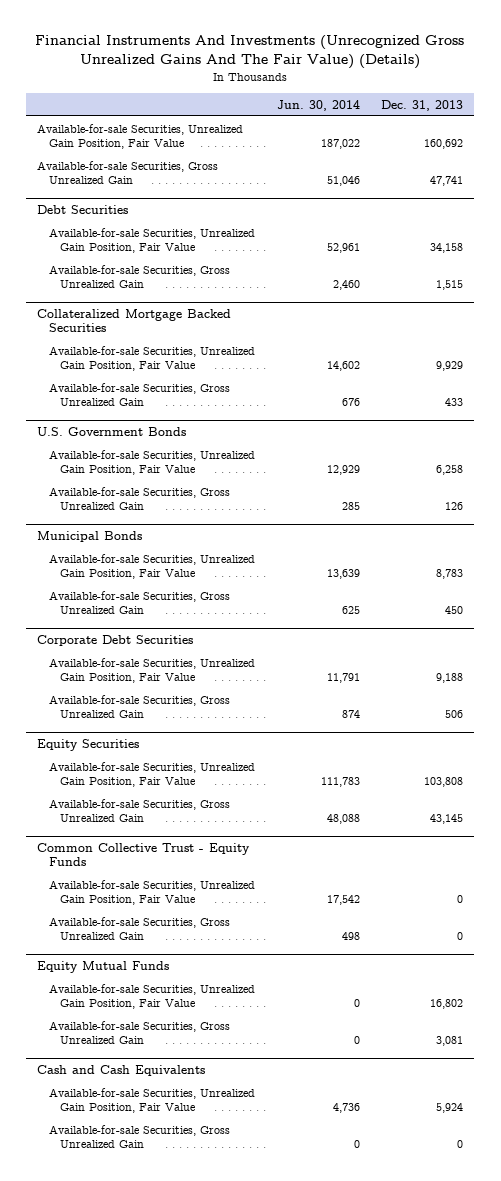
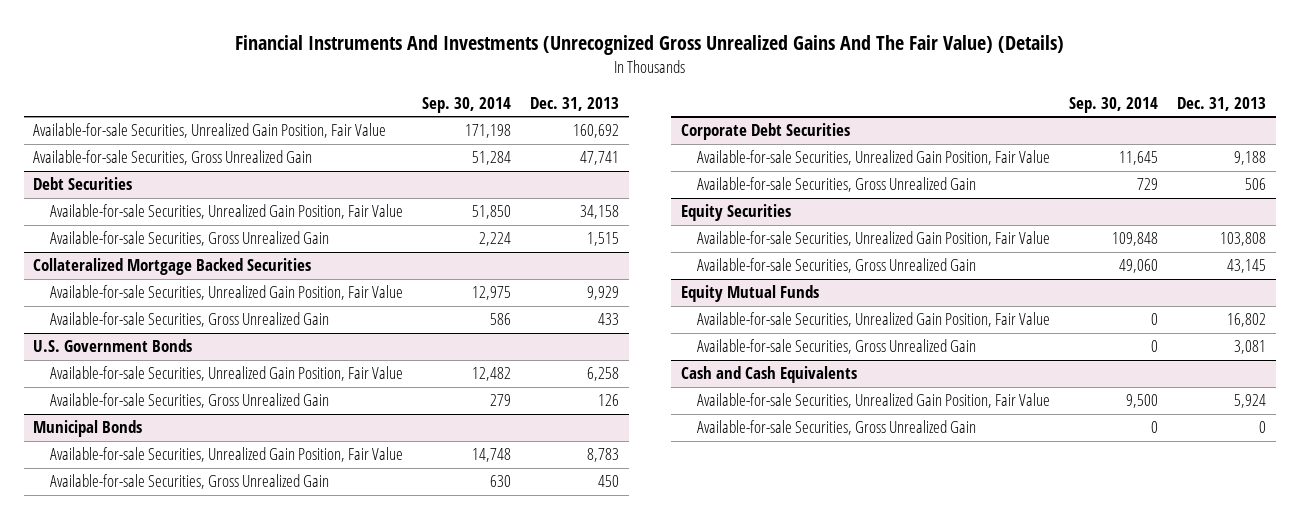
[276,99,360,111] Jun. 30, 2014 -> none
none -> [422,96,512,113] Sep. 30, 2014
[37,842,251,867] Common Collective Trust - Equity Funds -> none
[48,879,255,905] Available-for-sale Securities, Unrealized Gain Position, Fair Value -> none
[48,916,230,940] Available-for-sale Securities, Gross Unrealized Gain -> none

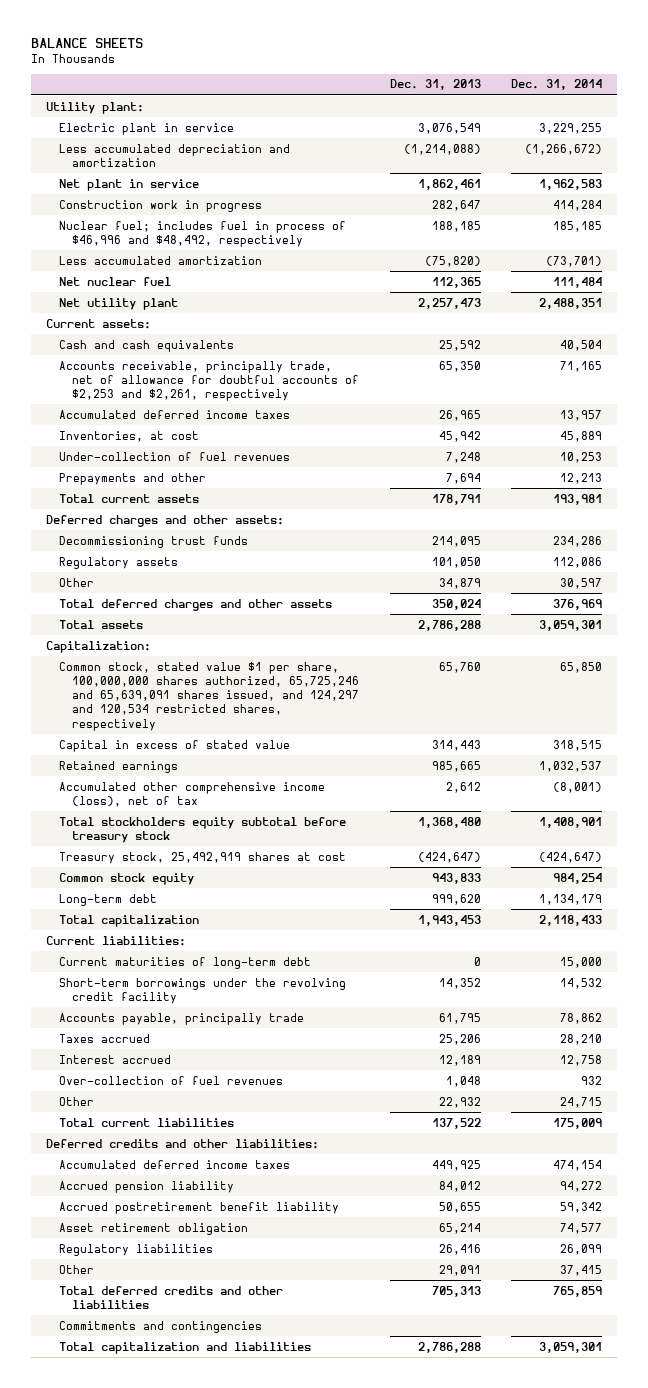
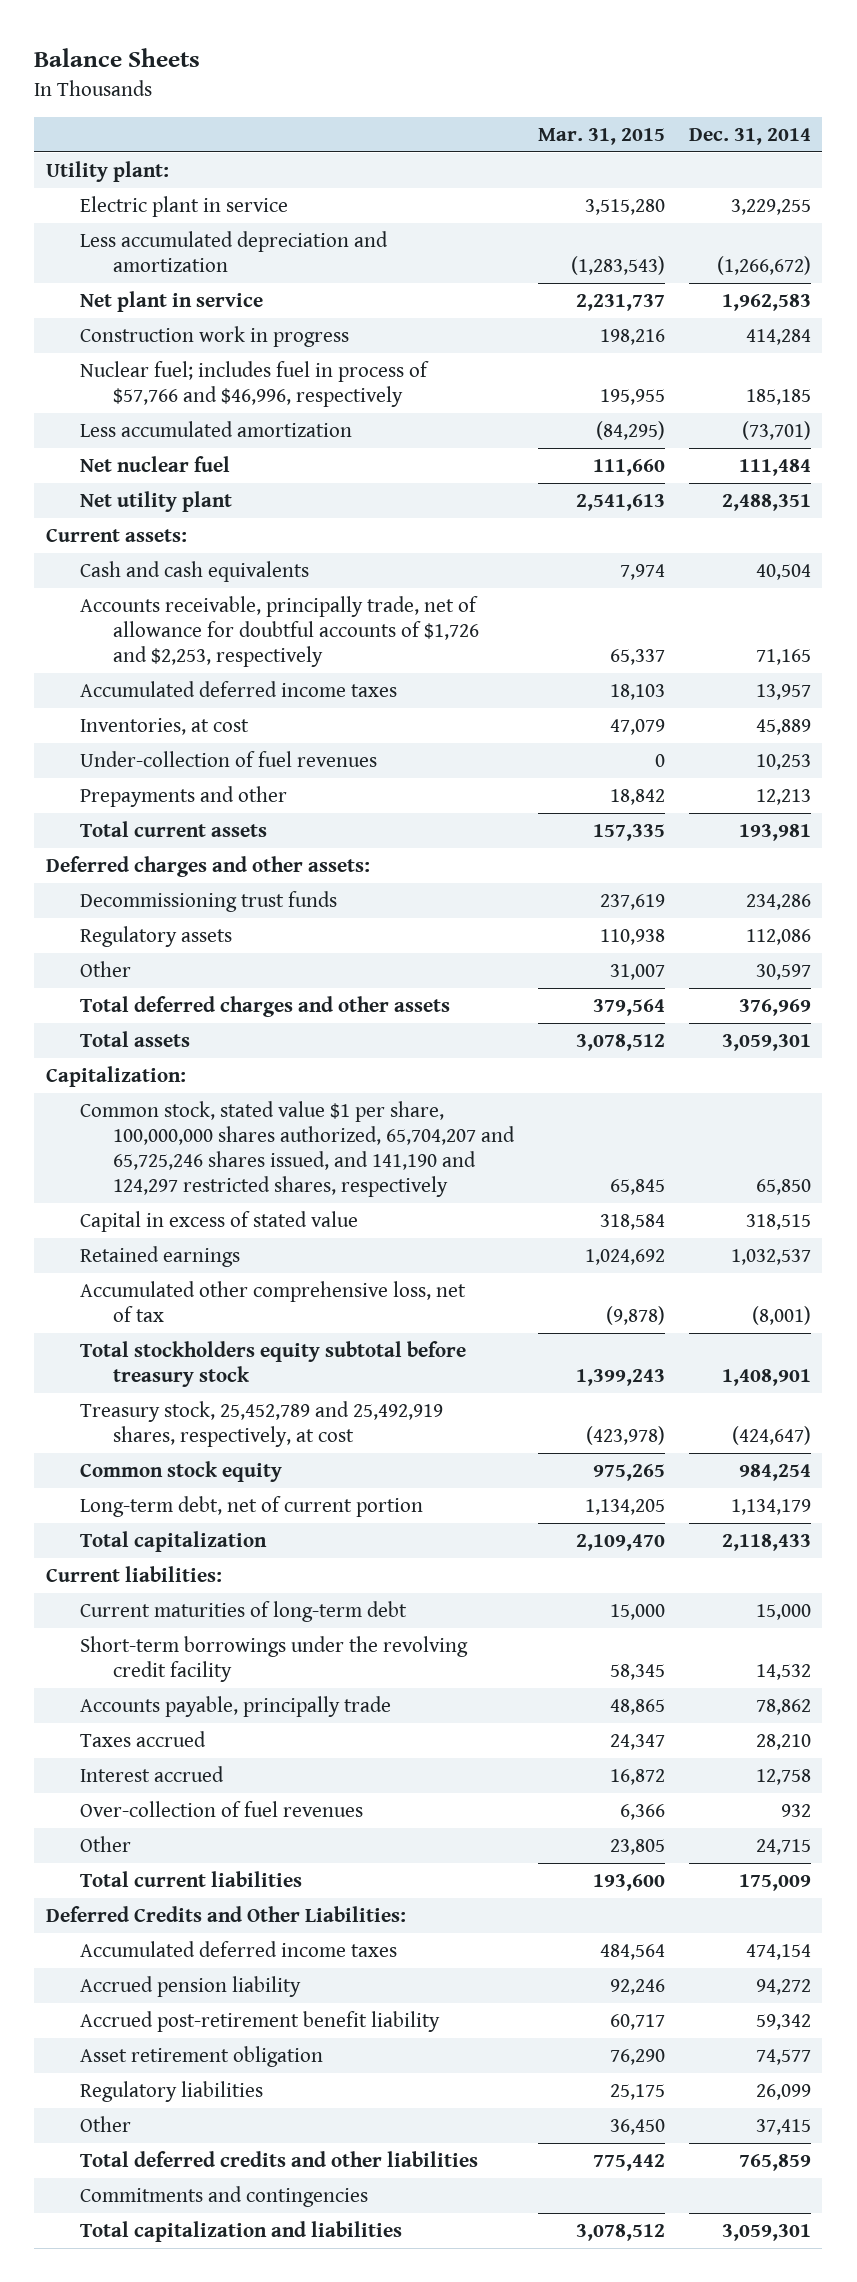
[30,37,143,48] BALANCE SHEETS -> [34,48,201,68] Balance Sheets
[389,79,481,91] Dec. 31, 2013 -> none
none -> [538,127,666,145] Mar. 31, 2015
[59,220,347,247] Nuclear fuel; includes fuel in process of $46,996 and $48,492, respectively -> [79,361,429,408] Nuclear fuel; includes fuel in process of $57,766 and $46,996, respectively
[59,360,360,402] Accounts receivable, principally trade, net of allowance for doubtful accounts of $2,253 and $2,261, respectively -> [79,596,480,668] Accounts receivable, principally trade, net of allowance for doubtful accounts of $1,726 and $2,253, respectively
[59,661,360,731] Common stock, stated value $1 per share, 100,000,000 shares authorized, 65,725,246 and 65,639,091 shares issued, and 124,297 and 120,534 restricted shares, respectively -> [79,1101,516,1198] Common stock, stated value $1 per share, 100,000,000 shares authorized, 65,704,207 and 65,725,246 shares issued, and 141,190 and 124,297 restricted shares, respectively
[59,781,326,807] Accumulated other comprehensive income (loss), net of tax -> [79,1281,466,1323] Accumulated other comprehensive loss, net of tax
[59,851,347,864] Treasury stock, 25,492,919 shares at cost -> [79,1401,443,1448] Treasury stock, 25,452,789 and 25,492,919 shares, respectively, at cost
[59,893,158,906] Long-term debt -> [79,1496,423,1518] Long-term debt, net of current portion
[45,1138,319,1149] Deferred credits and other liabilities: -> [46,1906,407,1923] Deferred Credits and Other Liabilities:
[59,1201,340,1214] Accrued postretirement benefit liability -> [79,2011,440,2033] Accrued post-retirement benefit liability

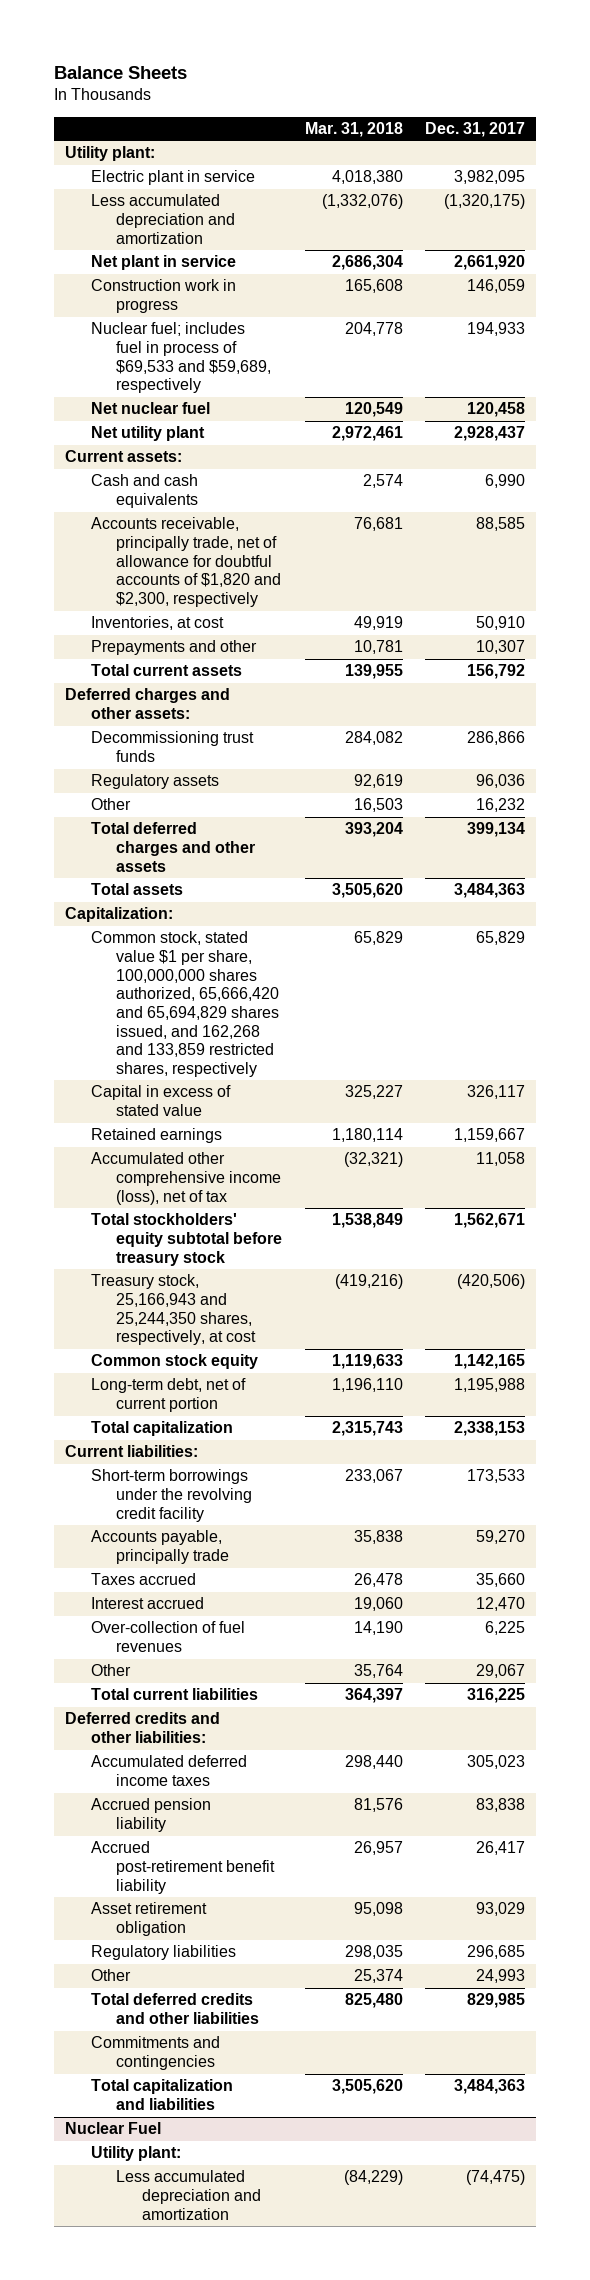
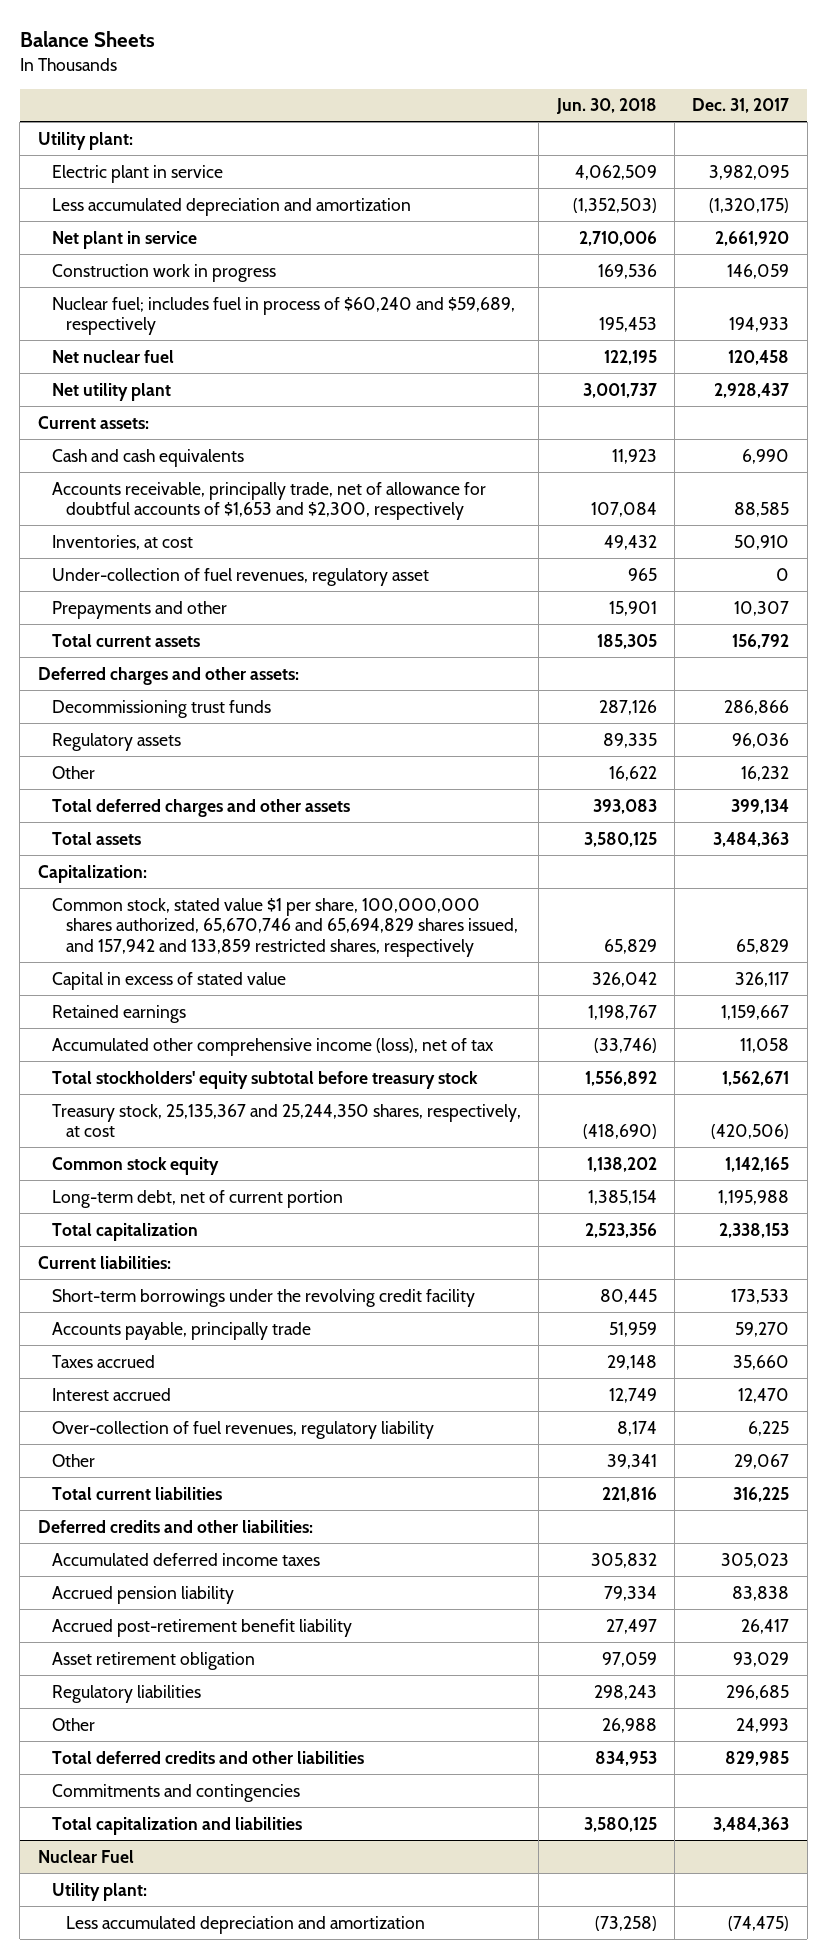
[304,121,403,137] Mar. 31, 2018 -> none
none -> [555,98,657,115] Jun. 30, 2018
[90,322,272,394] Nuclear fuel; includes fuel in process of $69,533 and $59,689, respectively -> [51,296,515,336] Nuclear fuel; includes fuel in process of $60,240 and $59,689, respectively
[90,517,282,608] Accounts receivable, principally trade, net of allowance for doubtful accounts of $1,820 and $2,300, respectively -> [51,481,486,521] Accounts receivable, principally trade, net of allowance for doubtful accounts of $1,653 and $2,300, respectively
none -> [51,567,429,586] Under-collection of fuel revenues, regulatory asset
[90,931,280,1078] Common stock, stated value $1 per share, 100,000,000 shares authorized, 65,666,420 and 65,694,829 shares issued, and 162,268 and 133,859 restricted shares, respectively -> [51,897,518,957] Common stock, stated value $1 per share, 100,000,000 shares authorized, 65,670,746 and 65,694,829 shares issued, and 157,942 and 133,859 restricted shares, respectively
[90,1274,257,1346] Treasury stock, 25,166,943 and 25,244,350 shares, respectively, at cost -> [51,1103,521,1138] Treasury stock, 25,135,367 and 25,244,350 shares, respectively, at cost
[90,1621,245,1653] Over-collection of fuel revenues -> [51,1420,434,1439] Over-collection of fuel revenues, regulatory liability

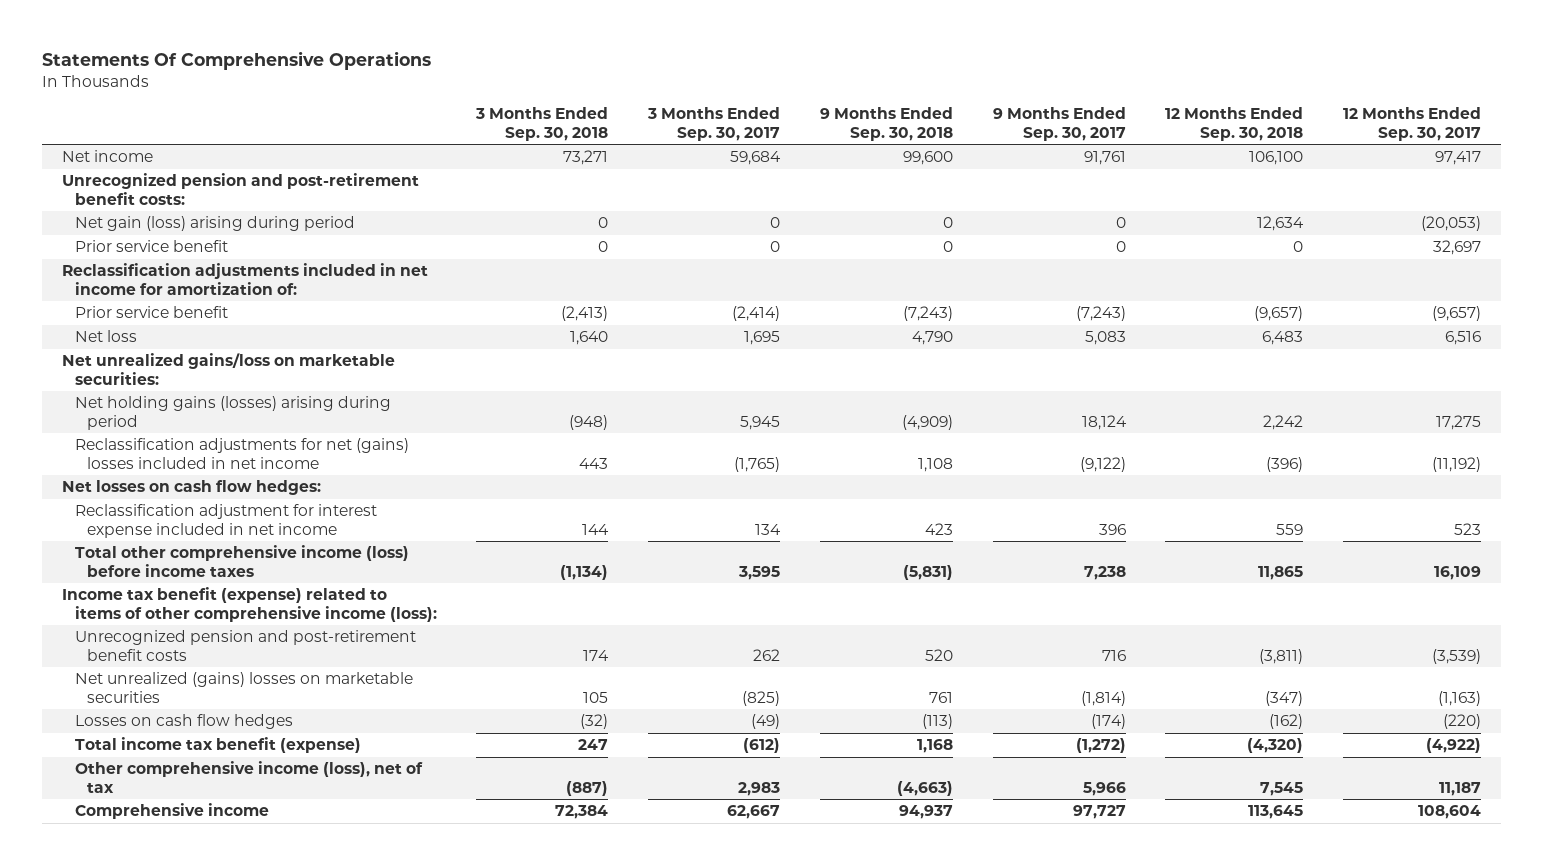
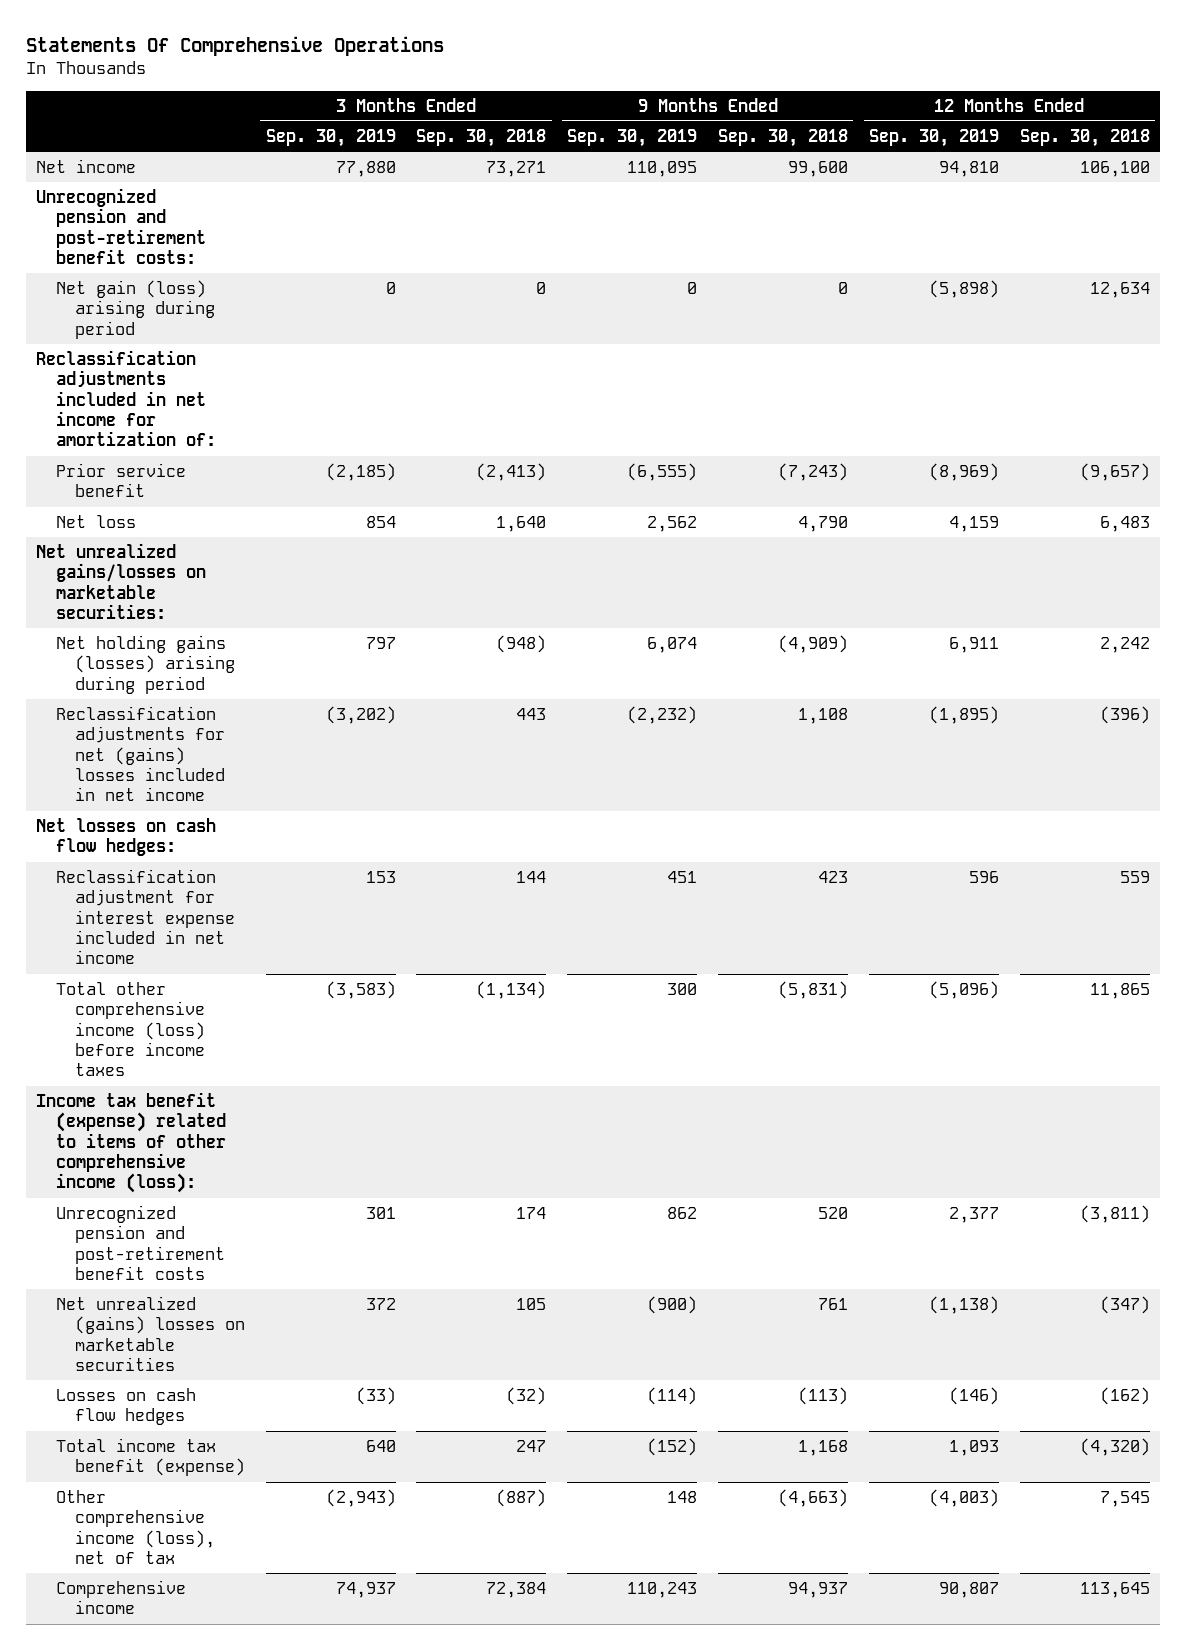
[647,107,781,141] 3 Months Ended Sep. 30, 2017 -> none
[992,107,1126,141] 9 Months Ended Sep. 30, 2017 -> none
[1343,107,1482,141] 12 Months Ended Sep. 30, 2017 -> none
none -> [265,128,396,147] Sep. 30, 2019
none -> [567,128,698,147] Sep. 30, 2019
none -> [868,128,999,147] Sep. 30, 2019
[74,240,228,253] Prior service benefit -> none
[61,353,395,385] Net unrealized gains/loss on marketable securities: -> [36,542,206,620] Net unrealized gains/losses on marketable securities:

